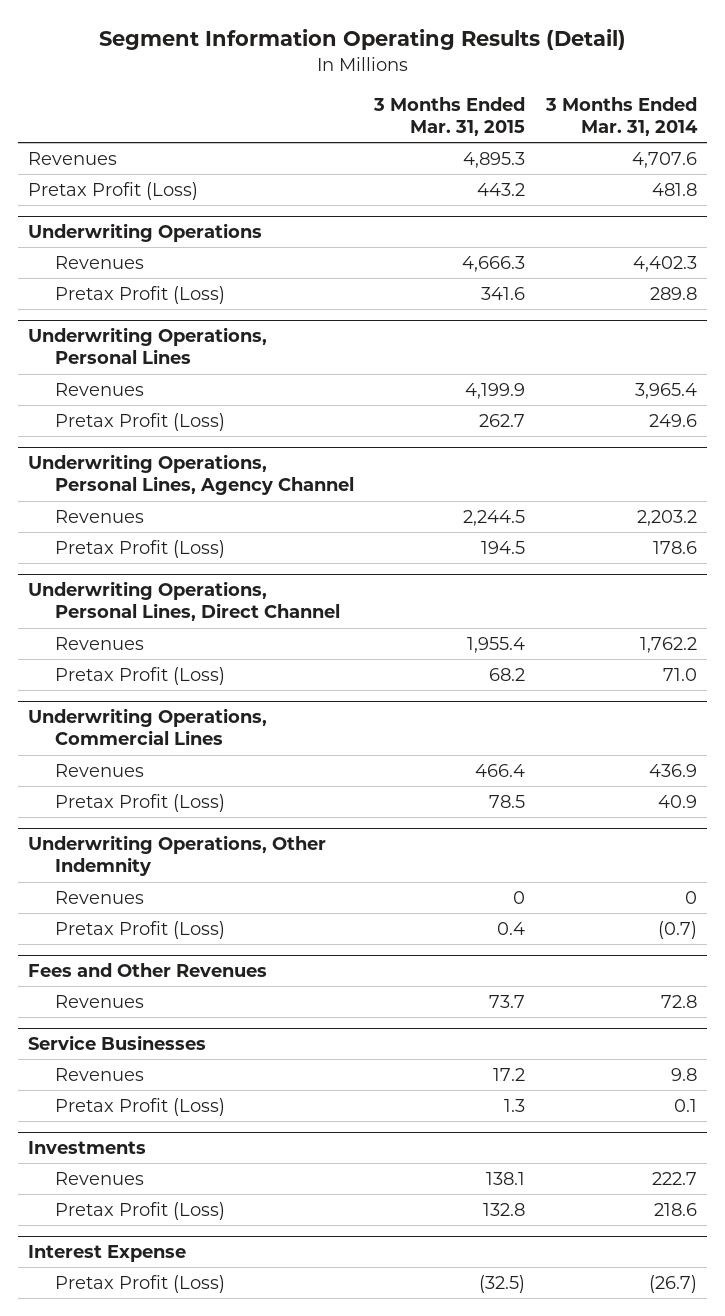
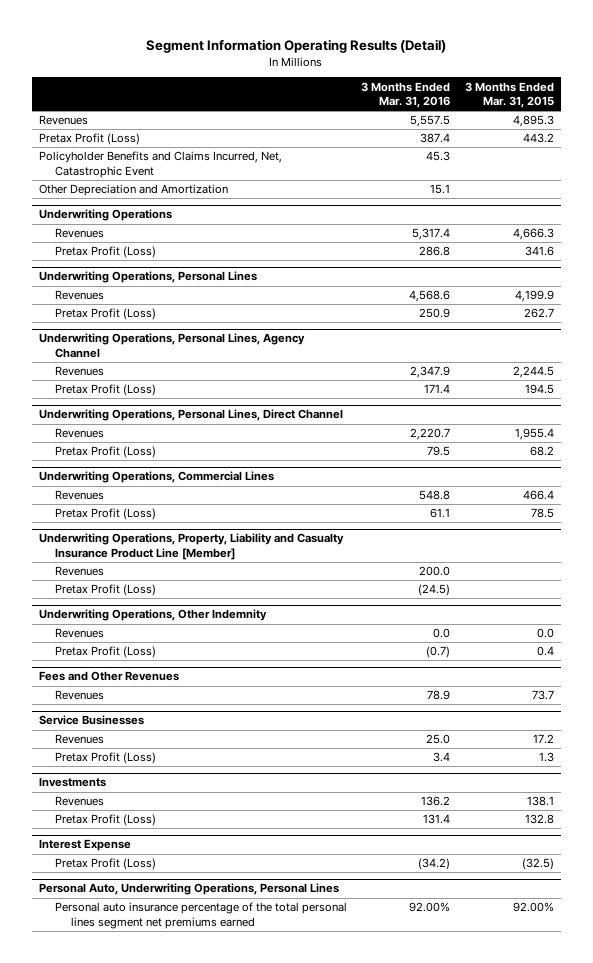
[544,96,698,137] 3 Months Ended Mar. 31, 2014 -> none
none -> [361,81,451,108] 3 Months Ended Mar. 31, 2016
none -> [39,151,283,178] Policyholder Benefits and Claims Incurred, Net, Catastrophic Event
none -> [39,184,229,197] Other Depreciation and Amortization
none -> [39,533,345,560] Underwriting Operations, Property, Liability and Casualty Insurance Product Line [Member]
none -> [55,566,105,577] Revenues
none -> [55,584,157,597] Pretax Profit (Loss)
[513,890,526,904] 0 -> [536,628,554,639] 0.0
none -> [39,883,340,896] Personal Auto, Underwriting Operations, Personal Lines
none -> [55,902,348,929] Personal auto insurance percentage of the total personal lines segment net premiums earned

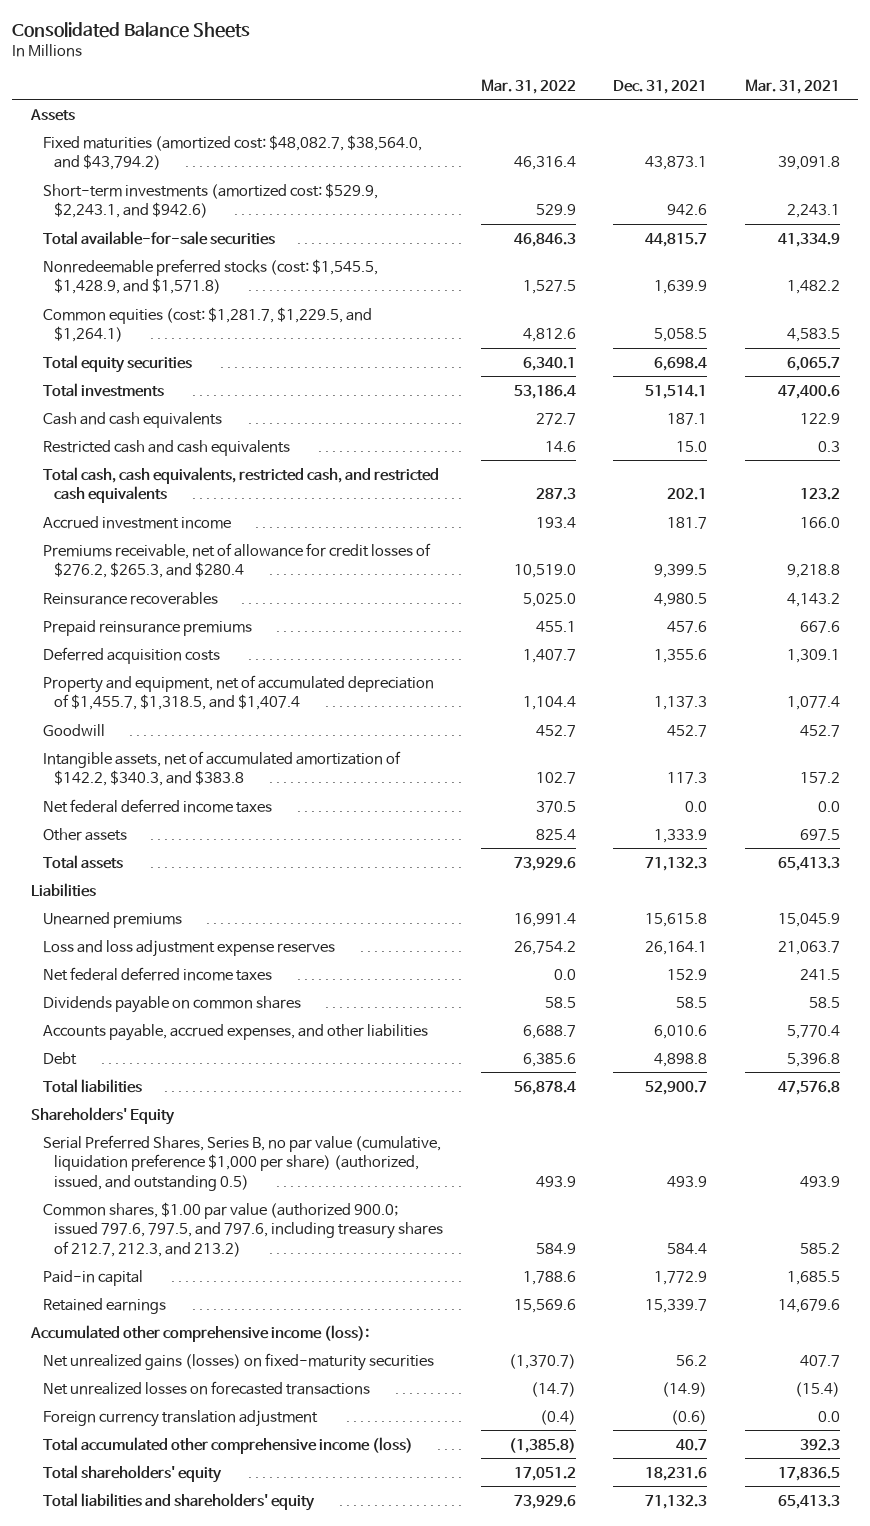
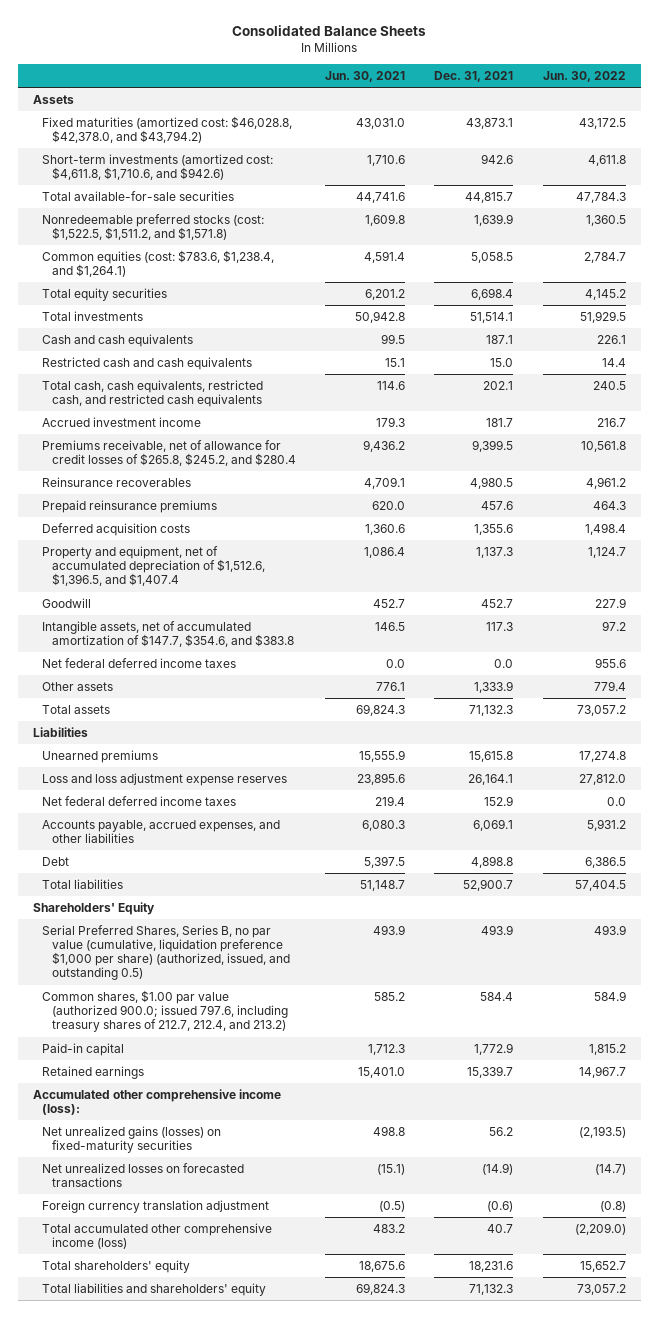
[480,78,576,94] Mar. 31, 2022 -> none
[744,78,840,94] Mar. 31, 2021 -> none
none -> [325,71,406,83] Jun. 30, 2021
none -> [542,71,626,83] Jun. 30, 2022
[42,134,422,171] Fixed maturities (amortized cost: $48,082.7, $38,564.0, and $43,794.2) -> [42,115,293,144] Fixed maturities (amortized cost: $46,028.8, $42,378.0, and $43,794.2)
[42,182,378,219] Short-term investments (amortized cost: $529.9, $2,243.1, and $942.6) -> [42,153,274,181] Short-term investments (amortized cost: $4,611.8, $1,710.6, and $942.6)
[42,258,378,295] Nonredeemable preferred stocks (cost: $1,545.5, $1,428.9, and $1,571.8) -> [42,213,265,241] Nonredeemable preferred stocks (cost: $1,522.5, $1,511.2, and $1,571.8)
[42,306,372,343] Common equities (cost: $1,281.7, $1,229.5, and $1,264.1) -> [42,249,275,278] Common equities (cost: $783.6, $1,238.4, and $1,264.1)
[42,542,431,579] Premiums receivable, net of allowance for credit losses of $276.2, $265.3, and $280.4 -> [42,439,296,467] Premiums receivable, net of allowance for credit losses of $265.8, $245.2, and $280.4
[42,674,434,711] Property and equipment, net of accumulated depreciation of $1,455.7, $1,318.5, and $1,407.4 -> [42,545,265,587] Property and equipment, net of accumulated depreciation of $1,512.6, $1,396.5, and $1,407.4
[42,750,401,787] Intangible assets, net of accumulated amortization of $142.2, $340.3, and $383.8 -> [42,620,294,648] Intangible assets, net of accumulated amortization of $147.7, $354.6, and $383.8
[42,995,301,1013] Dividends payable on common shares -> none
[654,1024,708,1039] 6,010.6 -> [473,818,514,831] 6,069.1
[42,1201,444,1257] Common shares, $1.00 par value (authorized 900.0; issued 797.6, 797.5, and 797.6, including treasury shares of 212.7, 212.3, and 213.2) -> [42,989,288,1033] Common shares, $1.00 par value (authorized 900.0; issued 797.6, including treasury shares of 212.7, 212.4, and 213.2)

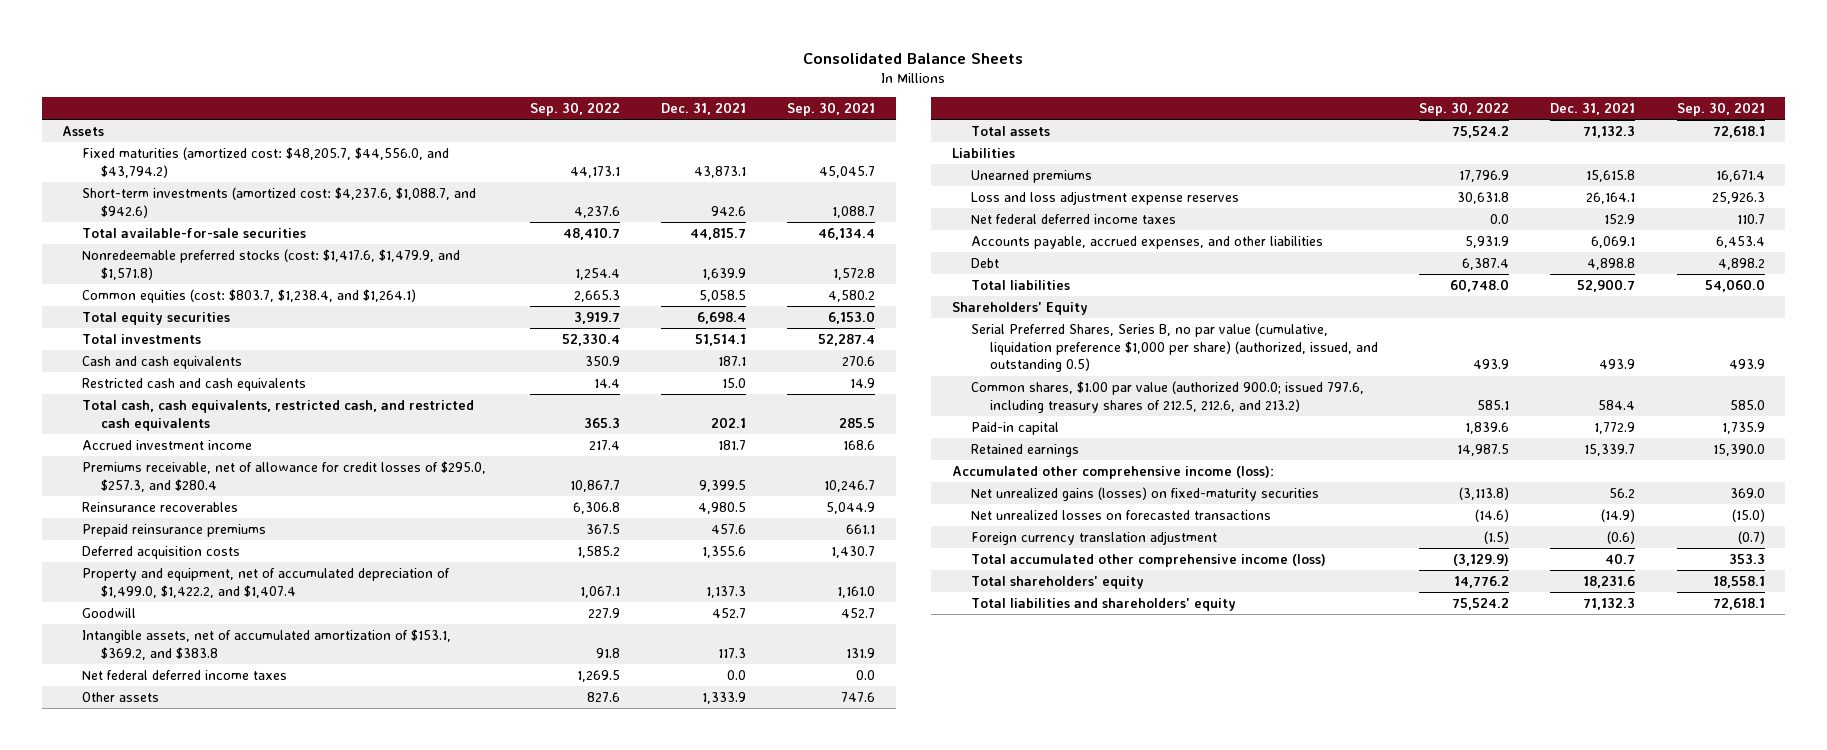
[325,71,406,83] Jun. 30, 2021 -> none
[542,71,626,83] Jun. 30, 2022 -> none
none -> [529,101,620,116] Sep. 30, 2022
none -> [787,101,876,116] Sep. 30, 2021
[42,115,293,144] Fixed maturities (amortized cost: $46,028.8, $42,378.0, and $43,794.2) -> [81,146,449,178] Fixed maturities (amortized cost: $48,205.7, $44,556.0, and $43,794.2)
[42,153,274,181] Short-term investments (amortized cost: $4,611.8, $1,710.6, and $942.6) -> [81,186,476,218] Short-term investments (amortized cost: $4,237.6, $1,088.7, and $942.6)
[42,213,265,241] Nonredeemable preferred stocks (cost: $1,522.5, $1,511.2, and $1,571.8) -> [81,248,460,280] Nonredeemable preferred stocks (cost: $1,417.6, $1,479.9, and $1,571.8)
[42,249,275,278] Common equities (cost: $783.6, $1,238.4, and $1,264.1) -> [81,288,416,303] Common equities (cost: $803.7, $1,238.4, and $1,264.1)
[42,439,296,467] Premiums receivable, net of allowance for credit losses of $265.8, $245.2, and $280.4 -> [81,460,486,492] Premiums receivable, net of allowance for credit losses of $295.0, $257.3, and $280.4
[42,545,265,587] Property and equipment, net of accumulated depreciation of $1,512.6, $1,396.5, and $1,407.4 -> [81,567,450,598] Property and equipment, net of accumulated depreciation of $1,499.0, $1,422.2, and $1,407.4
[42,620,294,648] Intangible assets, net of accumulated amortization of $147.7, $354.6, and $383.8 -> [81,628,451,660] Intangible assets, net of accumulated amortization of $153.1, $369.2, and $383.8
[42,989,288,1033] Common shares, $1.00 par value (authorized 900.0; issued 797.6, including treasury shares of 212.7, 212.4, and 213.2) -> [970,380,1364,413] Common shares, $1.00 par value (authorized 900.0; issued 797.6, including treasury shares of 212.5, 212.6, and 213.2)

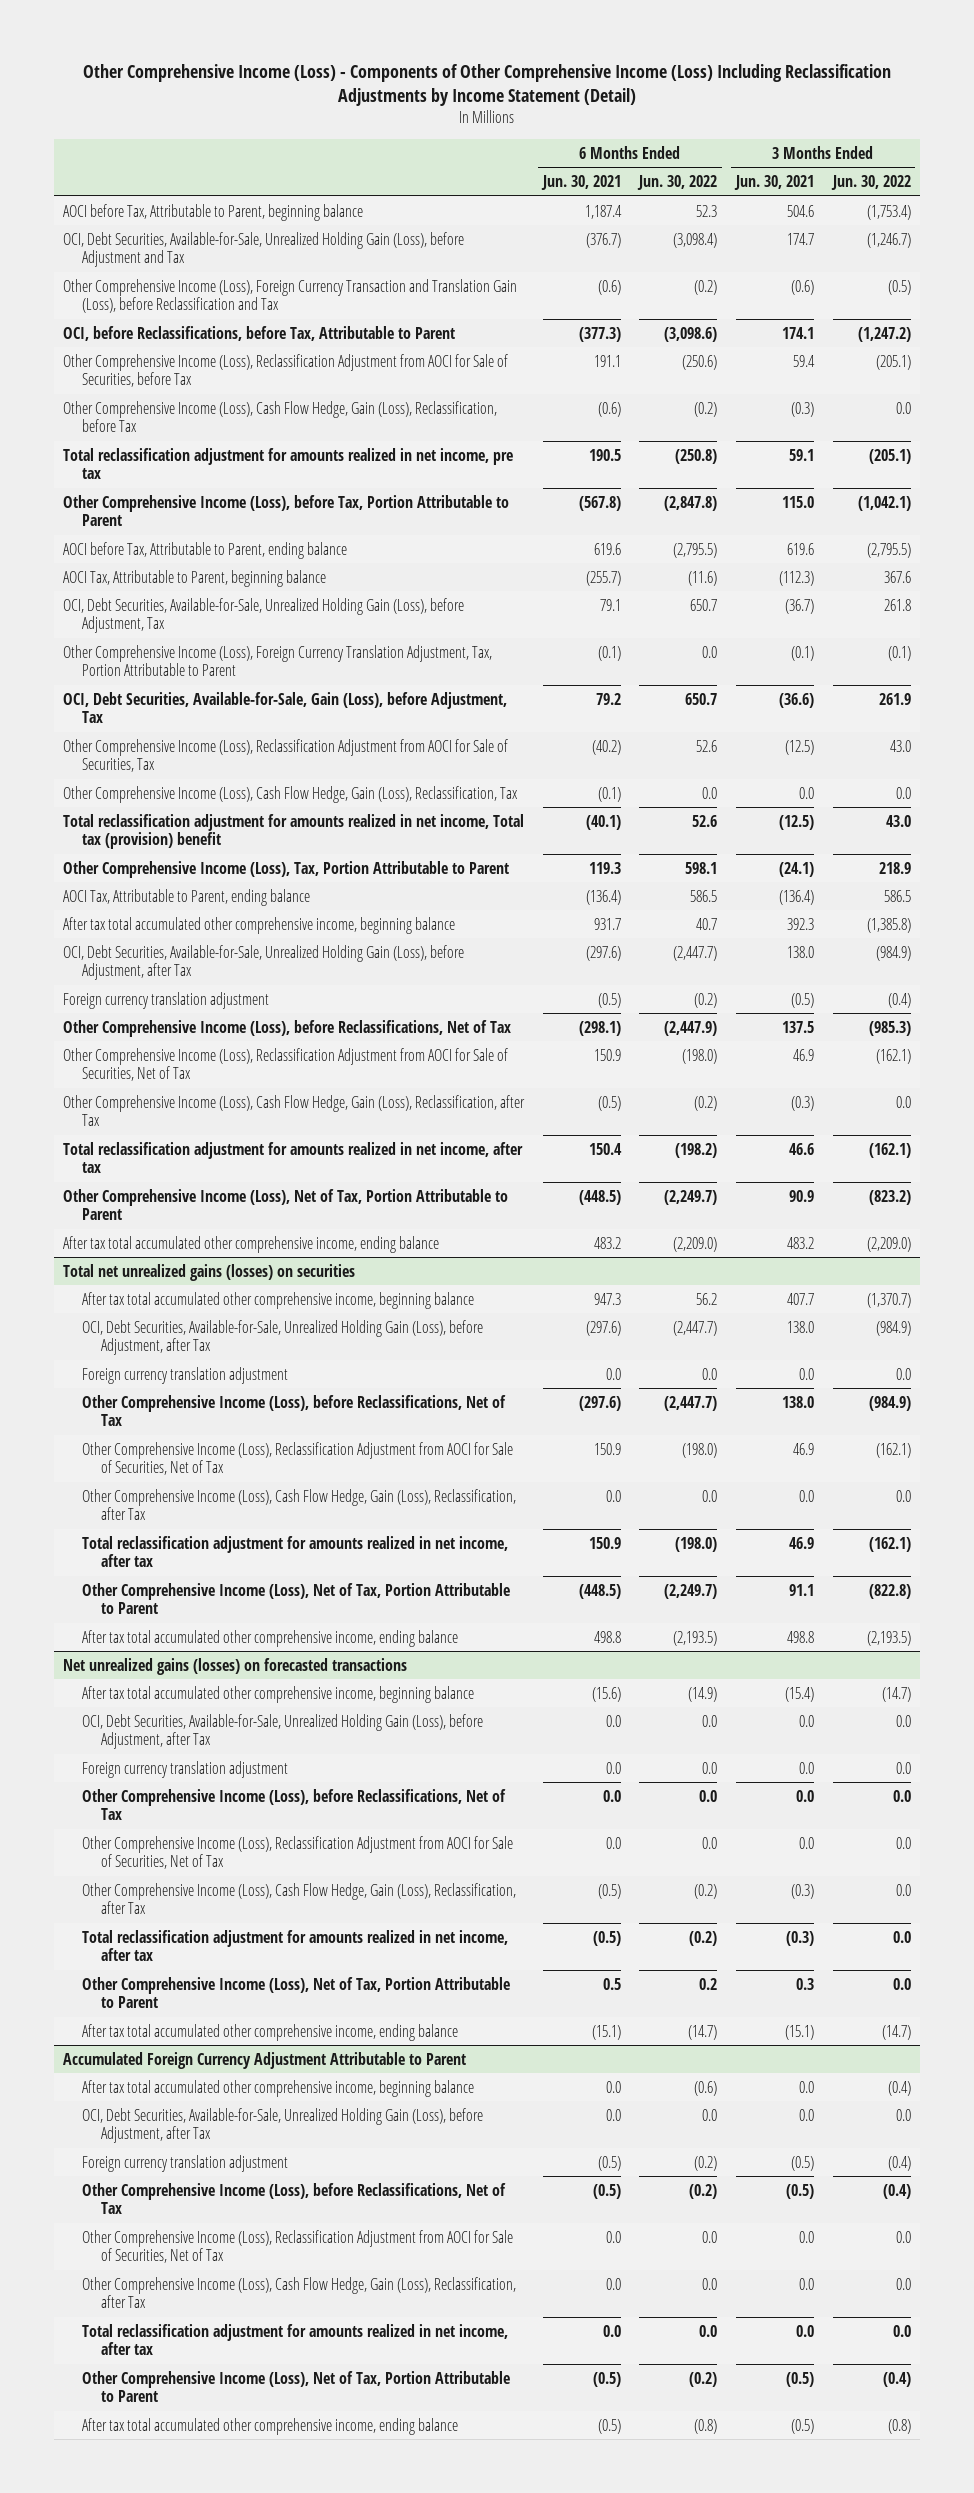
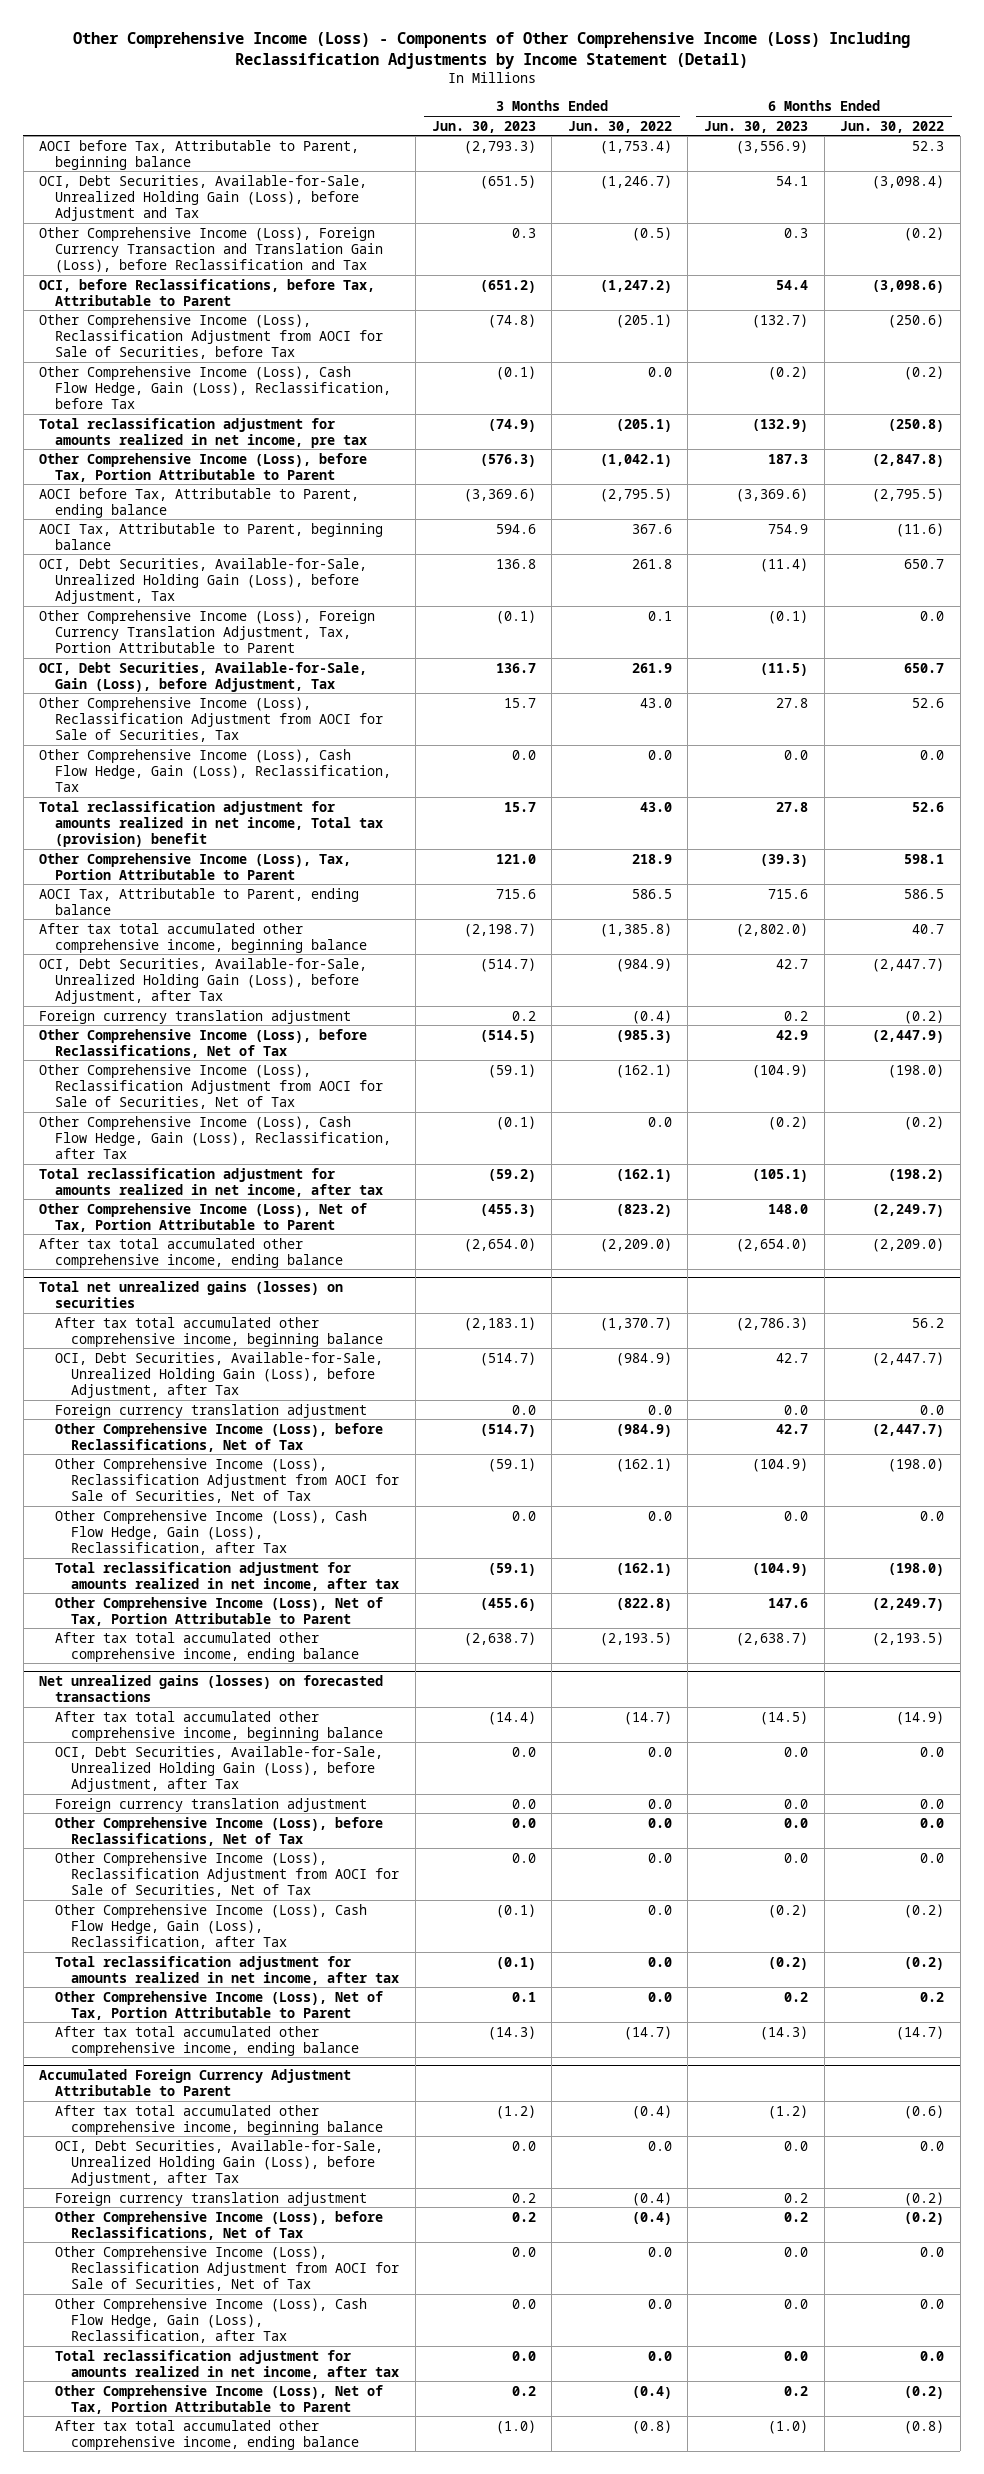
[540,174,621,190] Jun. 30, 2021 -> none
[733,174,814,190] Jun. 30, 2021 -> none
none -> [431,120,536,133] Jun. 30, 2023
none -> [703,120,808,133] Jun. 30, 2023
[887,645,911,661] (0.1) -> [647,610,672,621] 0.1

